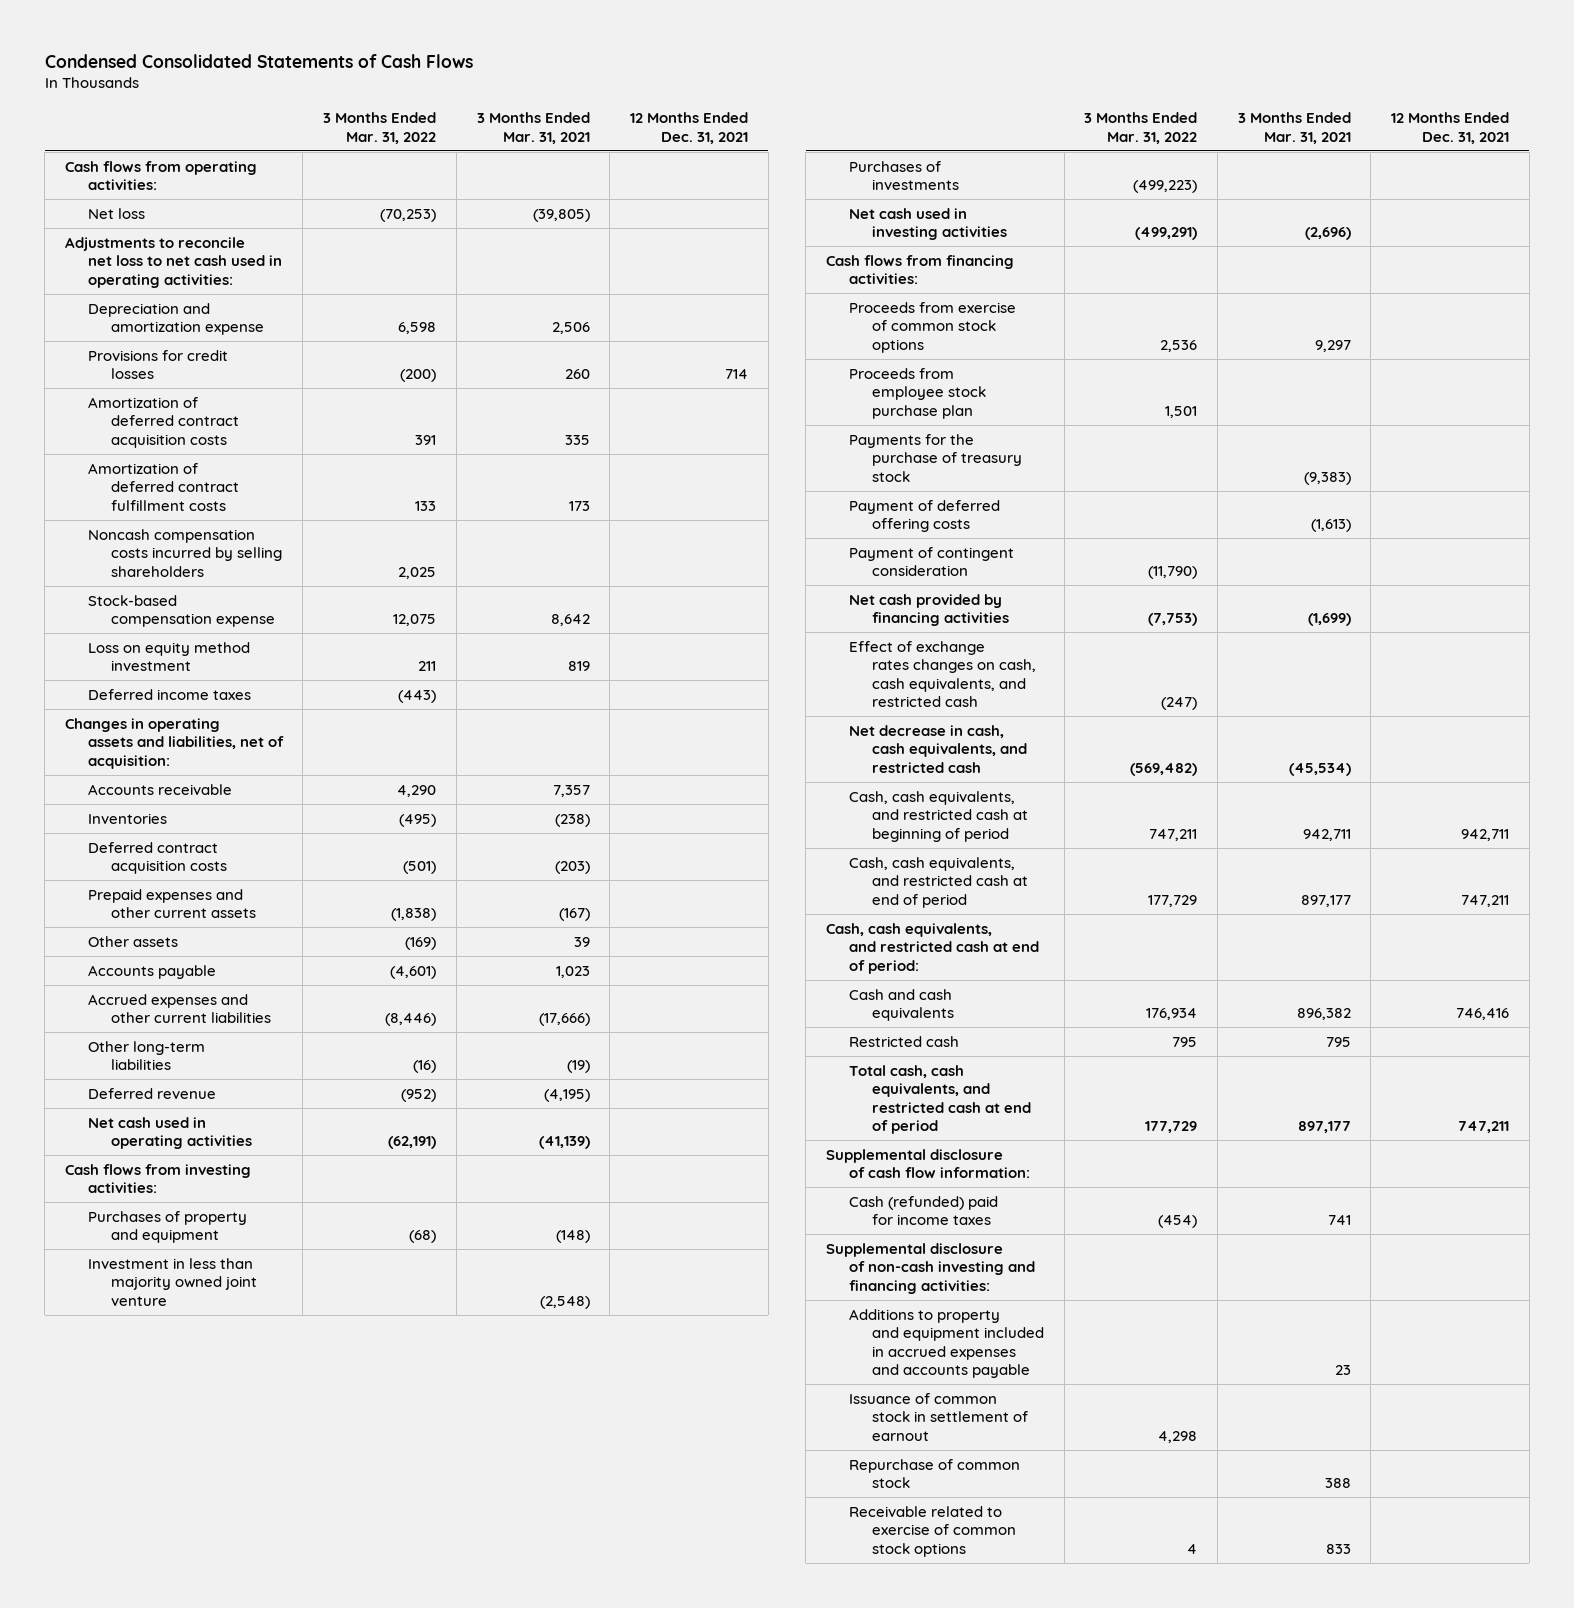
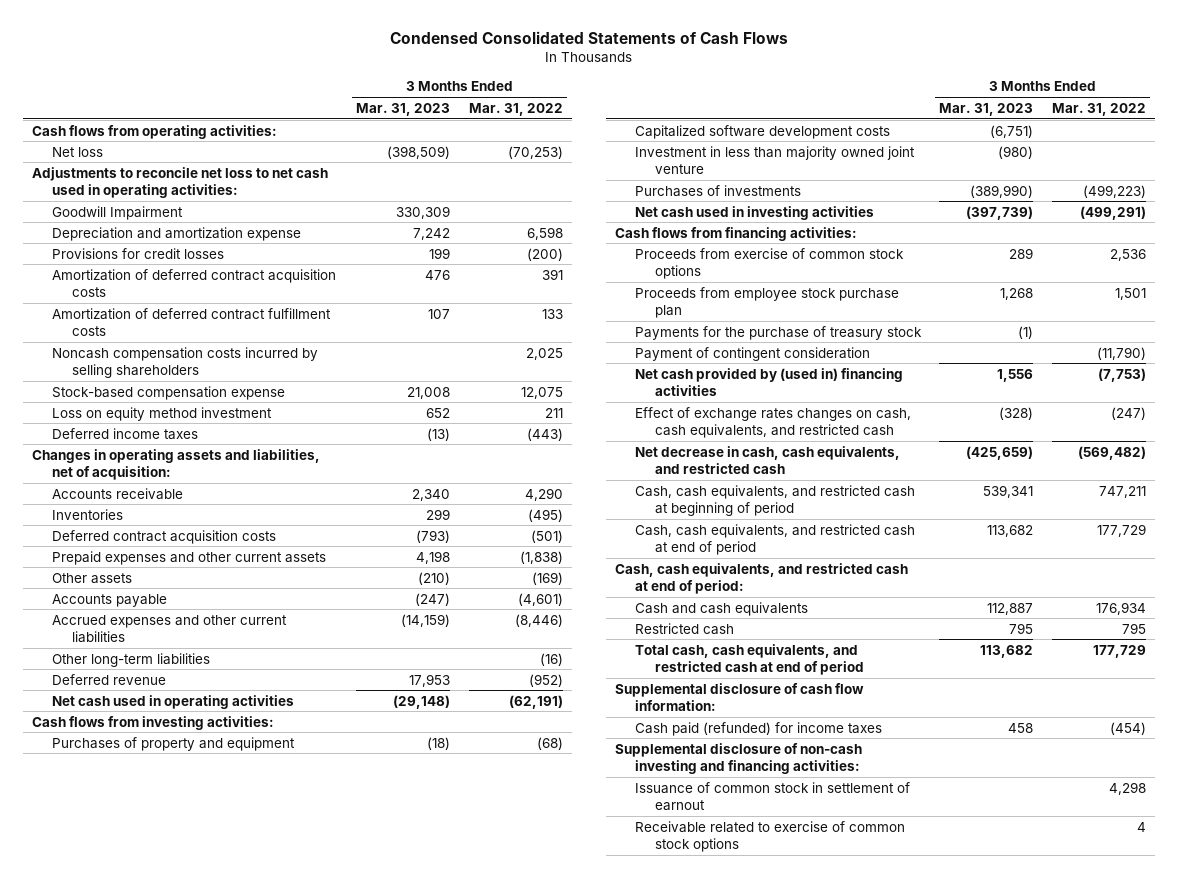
[476,112,590,144] 3 Months Ended Mar. 31, 2021 -> none
[629,112,748,144] 12 Months Ended Dec. 31, 2021 -> none
none -> [356,102,451,116] Mar. 31, 2023
none -> [52,205,184,220] Goodwill Impairment
none -> [635,124,891,139] Capitalized software development costs
[848,499,1000,533] Payment of deferred offering costs -> none
[848,593,1009,627] Net cash provided by financing activities -> [635,367,904,397] Net cash provided by (used in) financing activities
[848,1195,998,1226] Cash (refunded) paid for income taxes -> [635,721,883,736] Cash paid (refunded) for income taxes
[848,1308,1044,1379] Additions to property and equipment included in accrued expenses and accounts payable -> none
[848,1458,1020,1489] Repurchase of common stock -> none

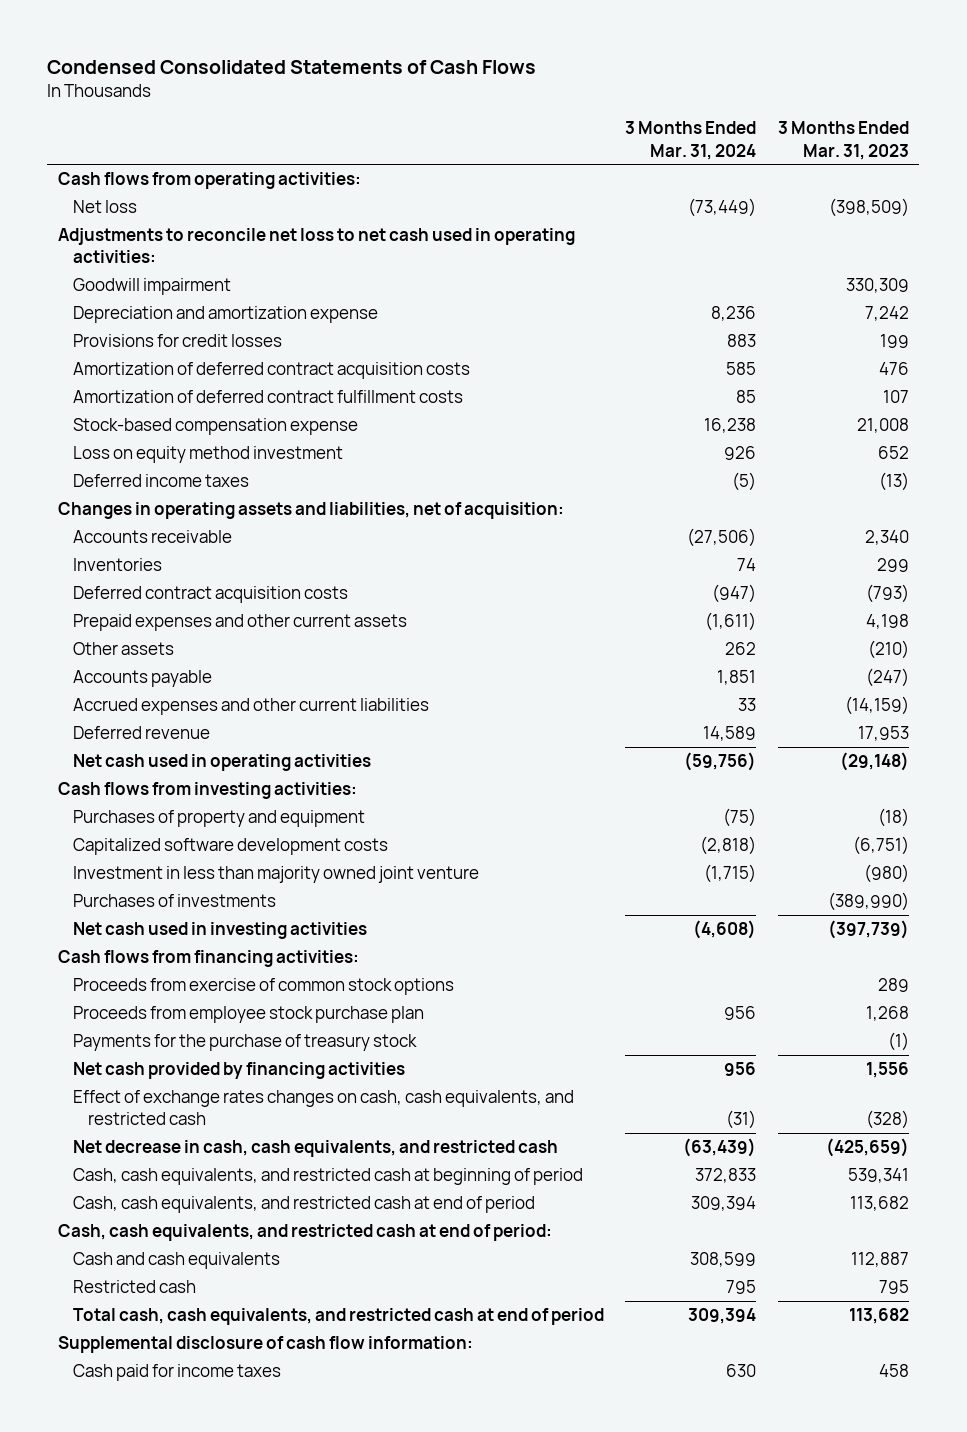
[468,102,563,116] Mar. 31, 2022 -> none
none -> [625,121,757,160] 3 Months Ended Mar. 31, 2024
[52,205,184,220] Goodwill Impairment -> [73,278,232,296] Goodwill impairment
[52,346,319,379] Noncash compensation costs incurred by selling shareholders -> none
[52,652,211,667] Other long-term liabilities -> none
[635,346,871,361] Payment of contingent consideration -> none
[635,367,904,397] Net cash provided by (used in) financing activities -> [73,1062,406,1080] Net cash provided by financing activities
[614,742,862,775] Supplemental disclosure of non-cash investing and financing activities: -> none
[635,781,911,812] Issuance of common stock in settlement of earnout -> none
[635,820,906,853] Receivable related to exercise of common stock options -> none
[635,721,883,736] Cash paid (refunded) for income taxes -> [73,1364,282,1382] Cash paid for income taxes

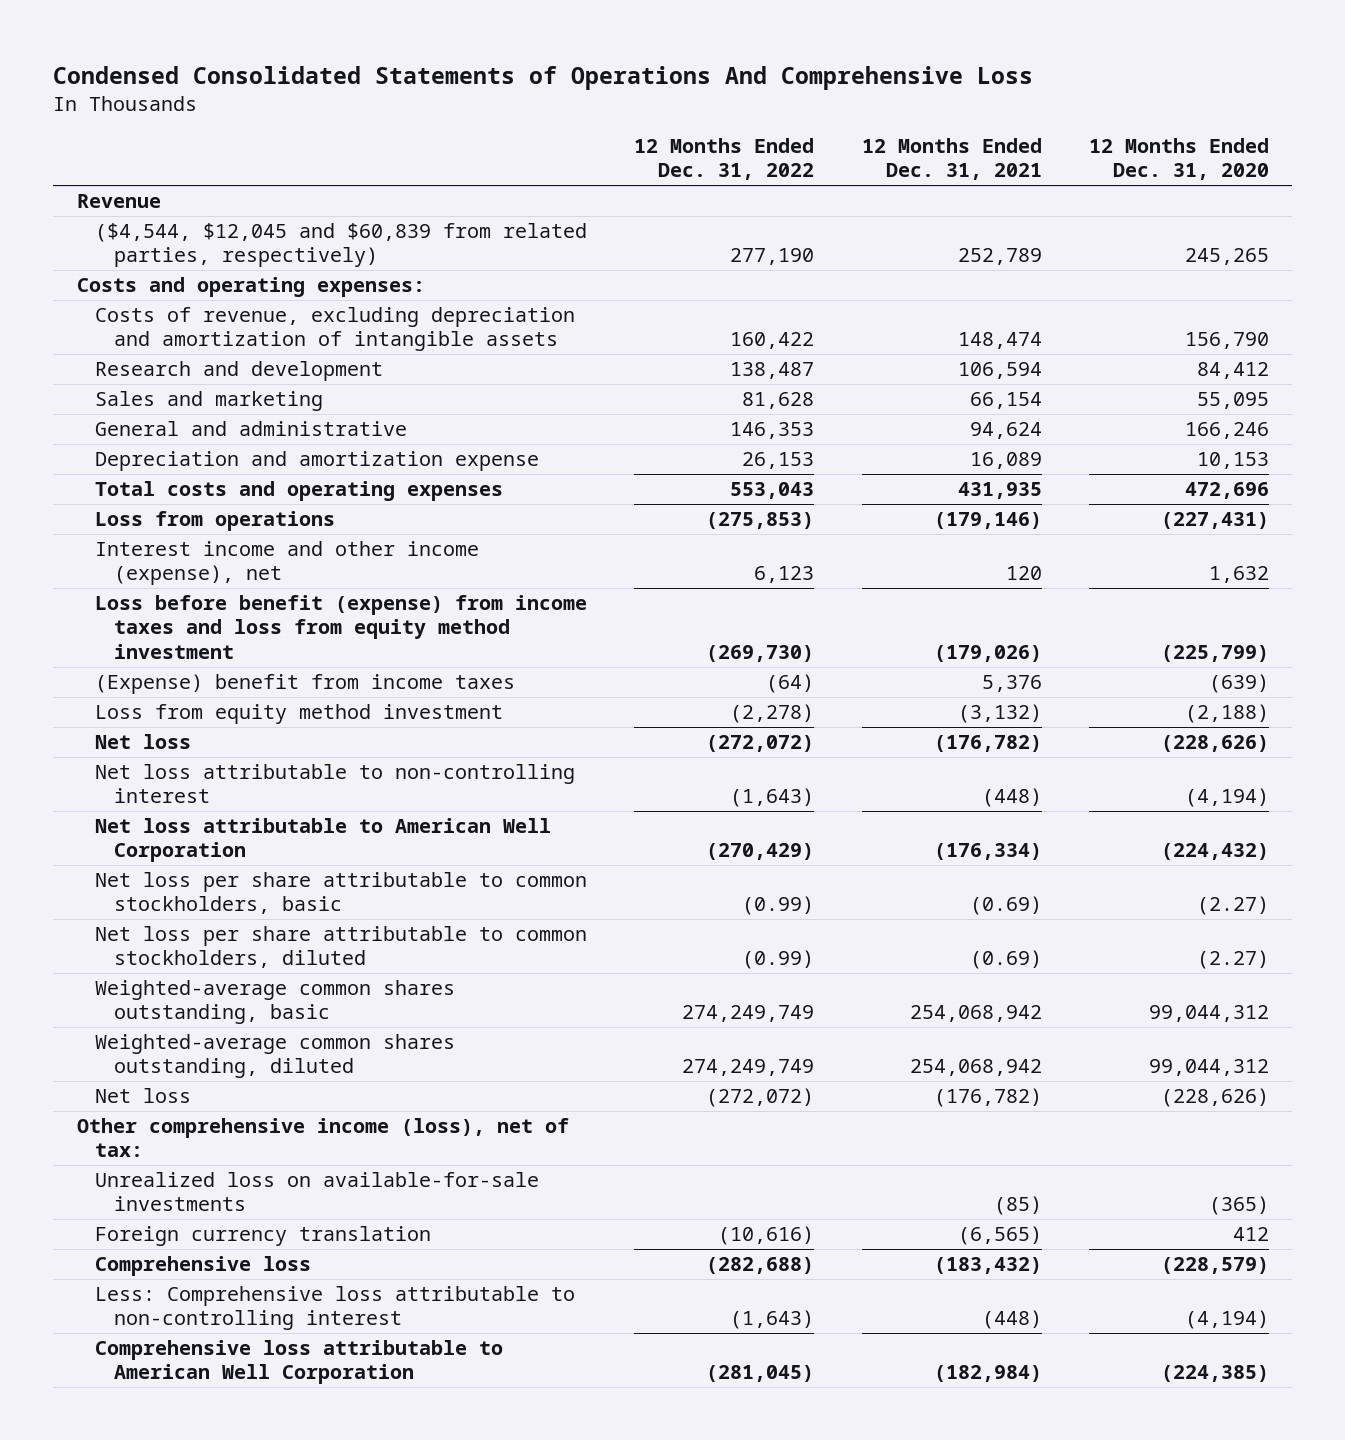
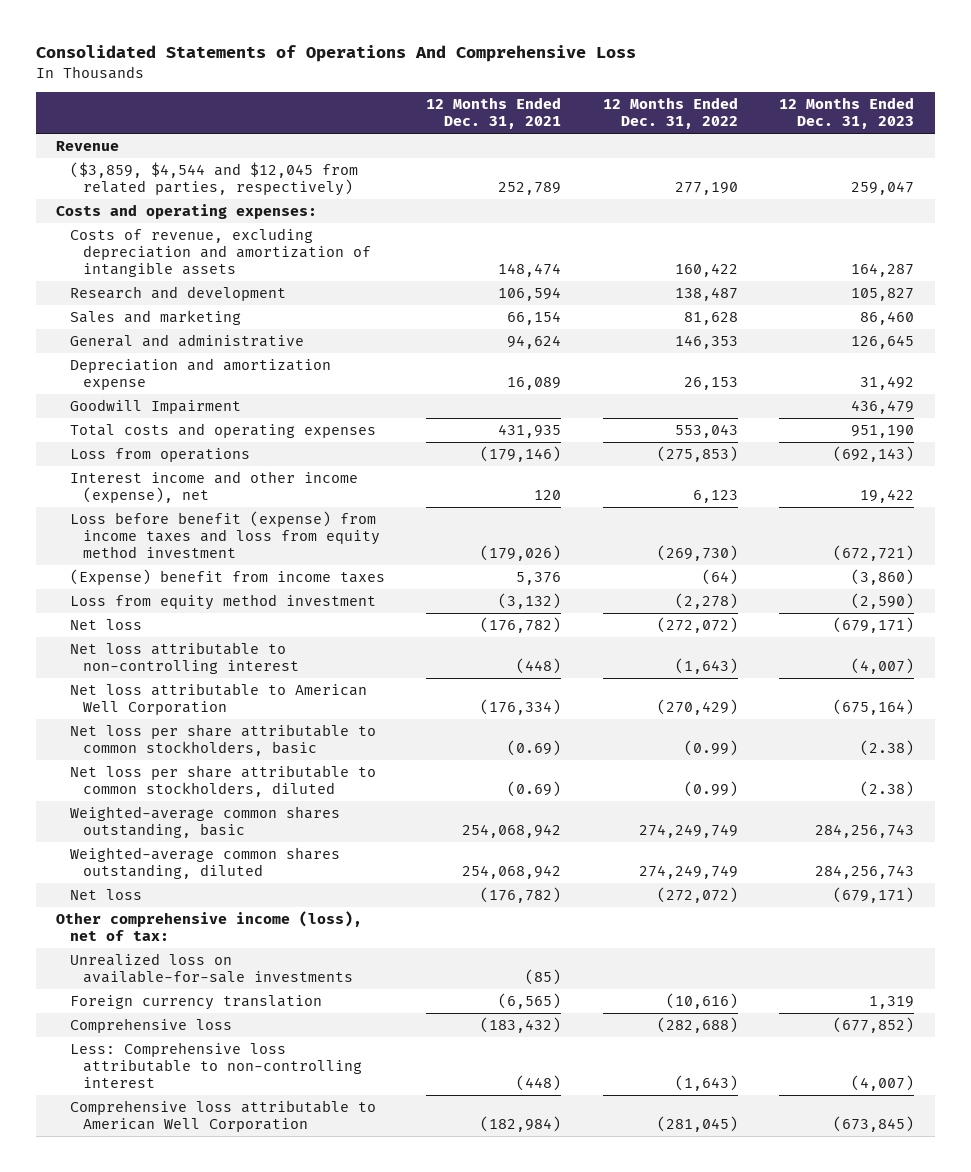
[53,65,1034,90] Condensed Consolidated Statements of Operations And Comprehensive Loss -> [35,45,636,63] Consolidated Statements of Operations And Comprehensive Loss
[1088,137,1269,181] 12 Months Ended Dec. 31, 2020 -> none
none -> [779,97,915,130] 12 Months Ended Dec. 31, 2023
[95,223,588,268] ($4,544, $12,045 and $60,839 from related parties, respectively) -> [69,161,358,196] ($3,859, $4,544 and $12,045 from related parties, respectively)
none -> [69,398,241,414] Goodwill Impairment

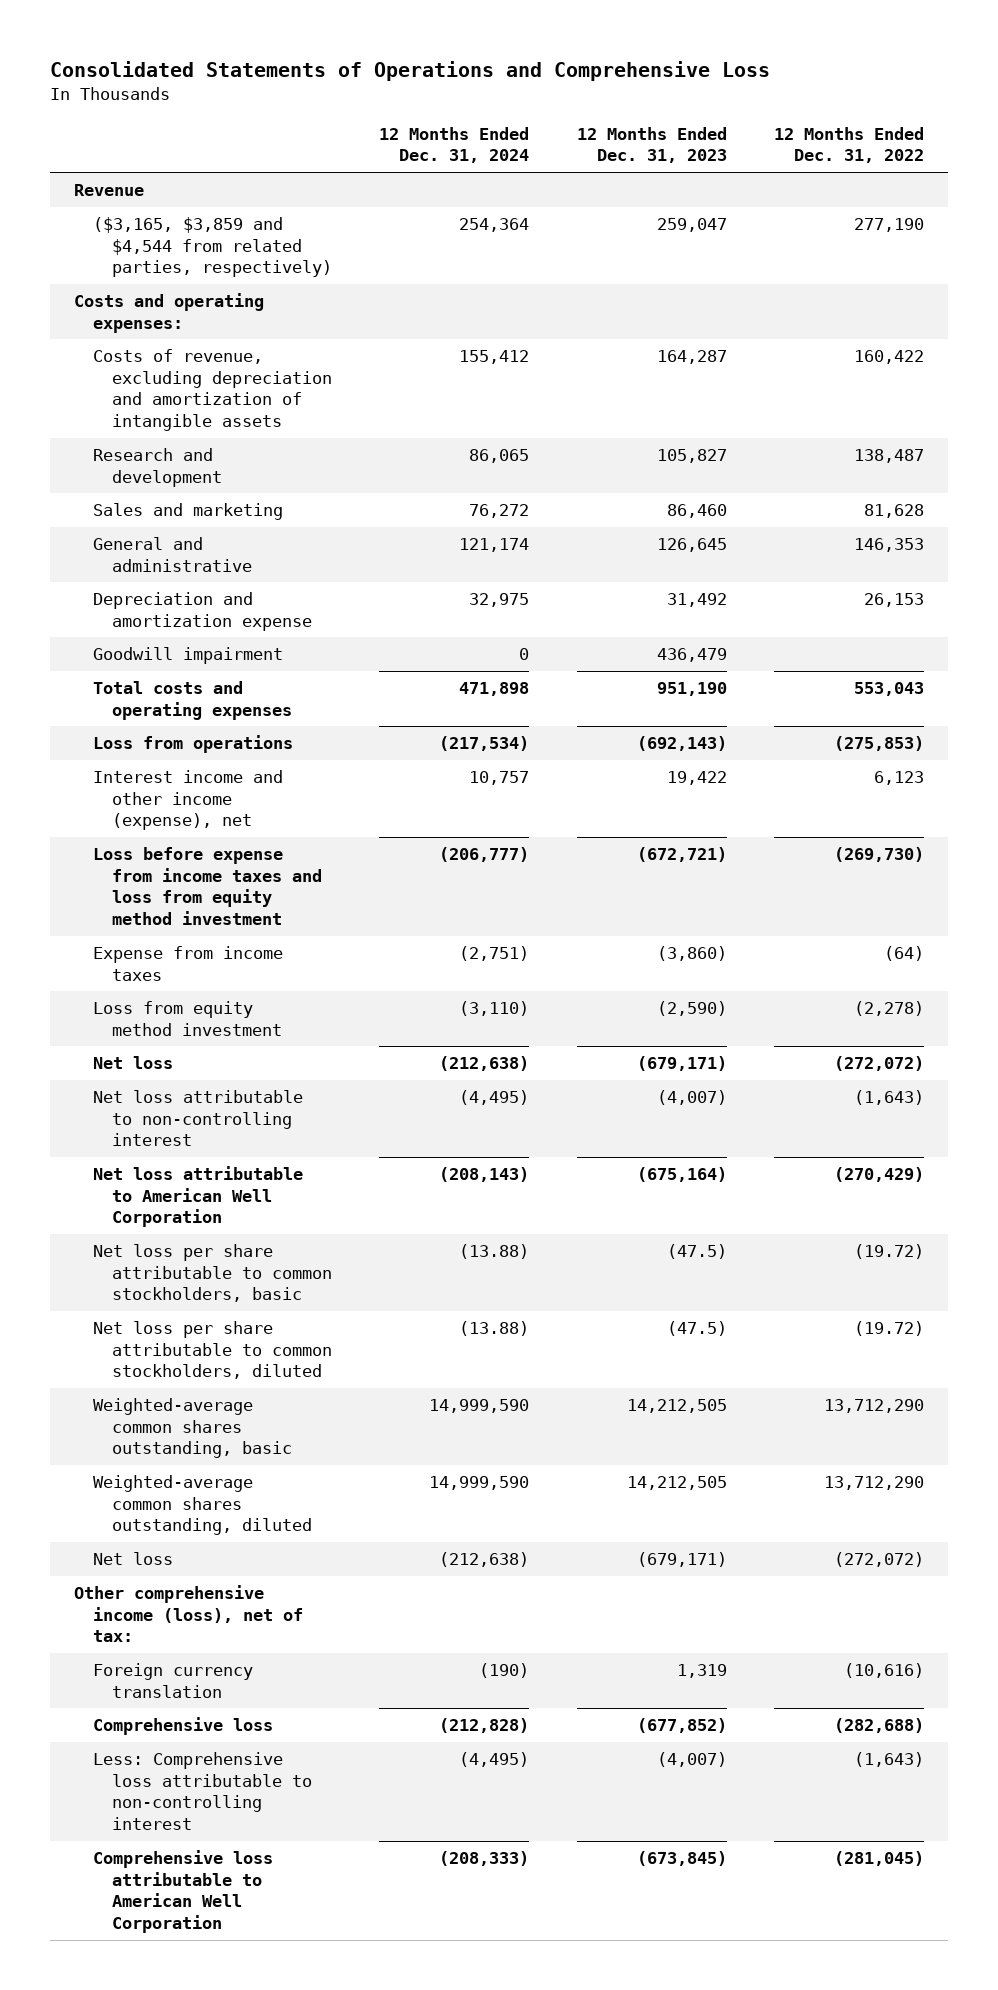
[35,45,636,63] Consolidated Statements of Operations And Comprehensive Loss -> [50,60,771,81] Consolidated Statements of Operations and Comprehensive Loss
[426,97,562,130] 12 Months Ended Dec. 31, 2021 -> none
none -> [379,126,530,164] 12 Months Ended Dec. 31, 2024
[69,161,358,196] ($3,859, $4,544 and $12,045 from related parties, respectively) -> [92,217,332,278] ($3,165, $3,859 and $4,544 from related parties, respectively)
[69,398,241,414] Goodwill Impairment -> [92,647,283,665] Goodwill impairment
[69,510,380,559] Loss before benefit (expense) from income taxes and loss from equity method investment -> [92,847,322,925] Loss before expense from income taxes and loss from equity method investment
[69,568,385,585] (Expense) benefit from income taxes -> [92,946,283,981] Expense from income taxes
[683,739,738,756] (0.99) -> [854,1244,925,1260] (19.72)
[860,739,915,756] (2.38) -> [666,1244,727,1260] (47.5)
[683,780,738,797] (0.99) -> [854,1321,925,1337] (19.72)
[860,780,915,797] (2.38) -> [666,1321,727,1337] (47.5)
[638,823,738,838] 274,249,749 -> [824,1399,925,1414] 13,712,290
[815,823,915,838] 284,256,743 -> [626,1399,727,1414] 14,212,505
[638,864,738,879] 274,249,749 -> [824,1476,925,1491] 13,712,290
[815,864,915,879] 284,256,743 -> [626,1476,727,1491] 14,212,505
[69,952,353,983] Unrealized loss on available-for-sale investments -> none

